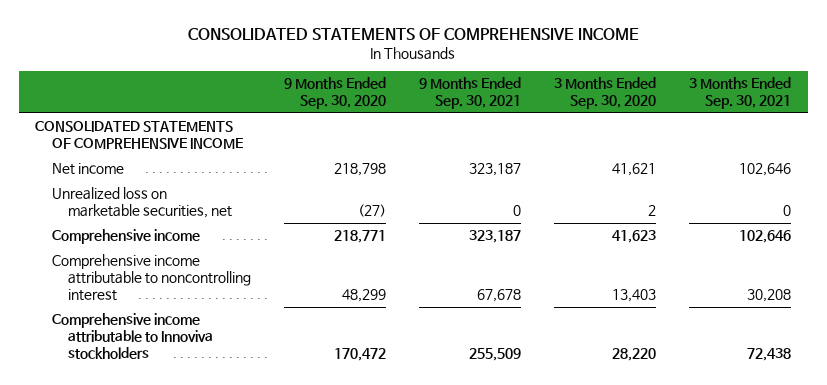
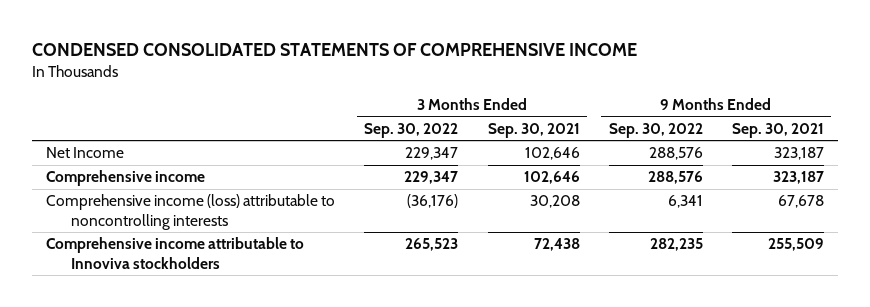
[188,27,640,40] CONSOLIDATED STATEMENTS OF COMPREHENSIVE INCOME -> [31,42,637,56] CONDENSED CONSOLIDATED STATEMENTS OF COMPREHENSIVE INCOME
[284,77,387,110] 9 Months Ended Sep. 30, 2020 -> none
[554,77,657,110] 3 Months Ended Sep. 30, 2020 -> none
none -> [364,122,459,138] Sep. 30, 2022
none -> [608,122,703,138] Sep. 30, 2022
[35,121,243,150] CONSOLIDATED STATEMENTS OF COMPREHENSIVE INCOME -> none
[51,187,233,219] Unrealized loss on marketable securities, net -> none
[51,163,124,176] Net income -> [46,147,125,159] Net Income
[51,254,252,302] Comprehensive income attributable to noncontrolling interest -> [46,194,336,230] Comprehensive income (loss) attributable to noncontrolling interests

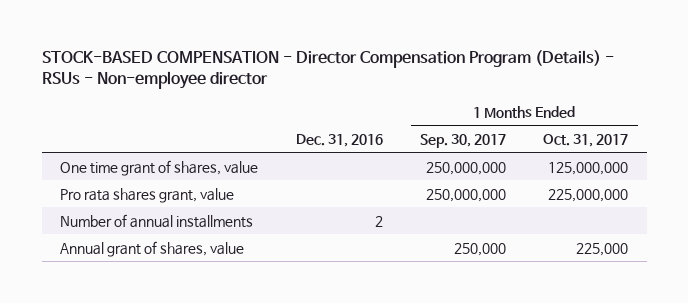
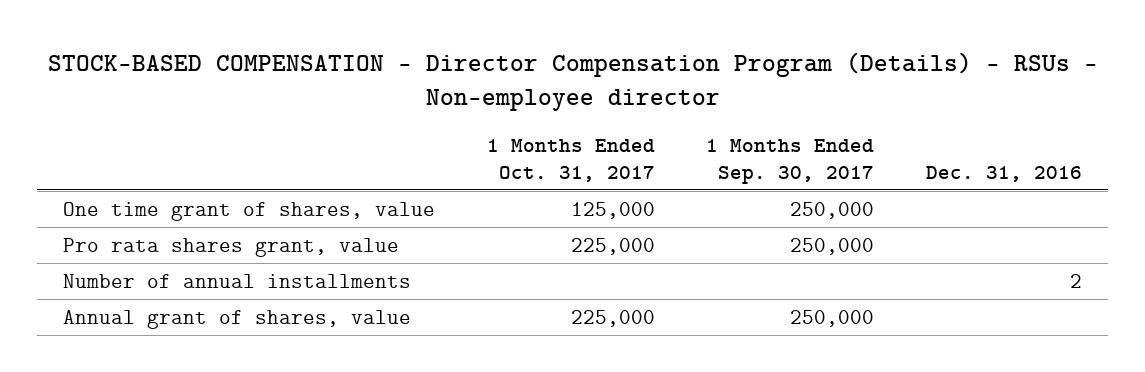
[425,161,506,175] 250,000,000 -> [790,201,875,219] 250,000
[548,161,629,175] 125,000,000 -> [570,201,655,219] 125,000
[425,188,506,202] 250,000,000 -> [790,237,875,255] 250,000
[548,188,629,202] 225,000,000 -> [570,237,655,255] 225,000

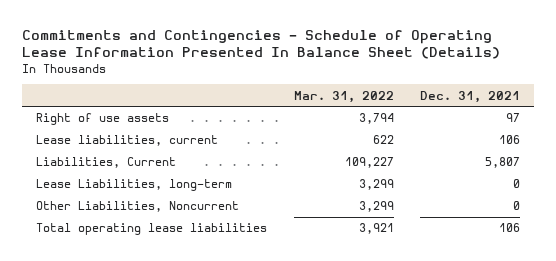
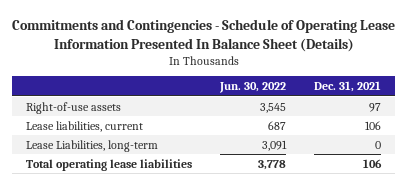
[293,90,394,103] Mar. 31, 2022 -> none
none -> [219,82,287,94] Jun. 30, 2022
[35,113,169,126] Right of use assets -> [25,101,121,114] Right-of-use assets
[35,157,176,169] Liabilities, Current -> none
[35,201,239,213] Other Liabilities, Noncurrent -> none

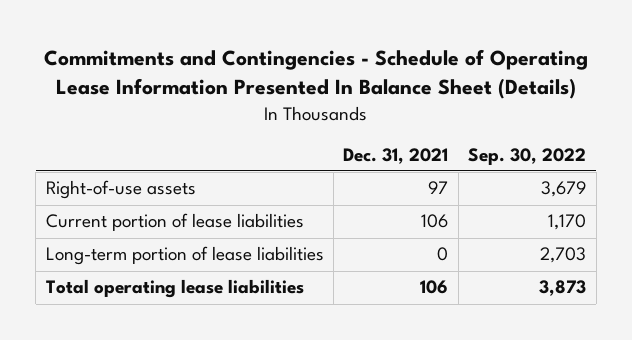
[219,82,287,94] Jun. 30, 2022 -> none
none -> [468,147,587,165] Sep. 30, 2022
[25,120,143,132] Lease liabilities, current -> [45,213,304,232] Current portion of lease liabilities
[25,139,158,152] Lease Liabilities, long-term -> [45,246,324,266] Long-term portion of lease liabilities

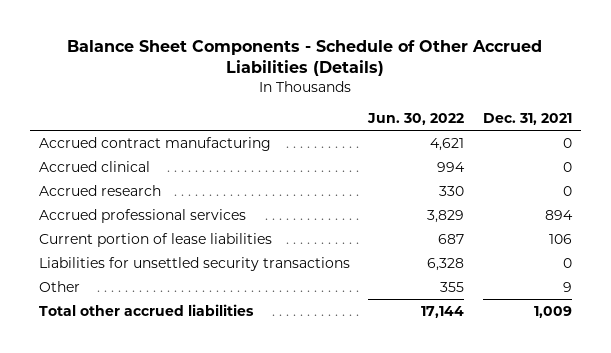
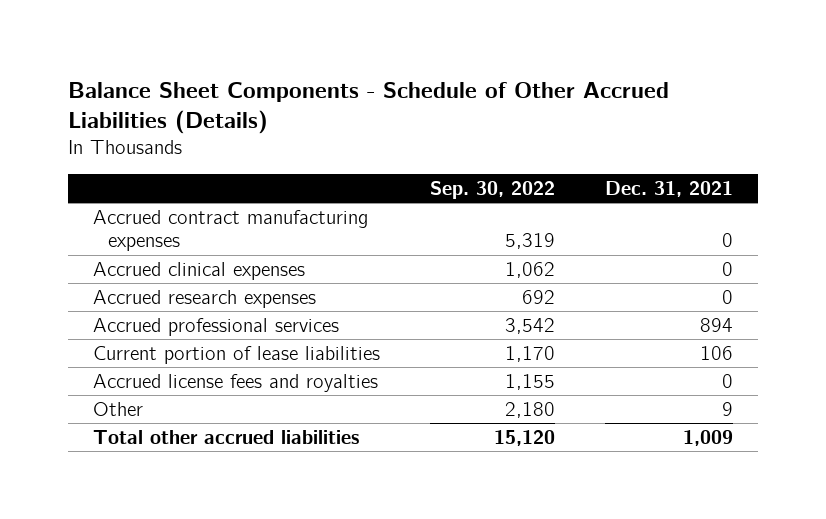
[367,112,465,125] Jun. 30, 2022 -> none
none -> [429,180,555,199] Sep. 30, 2022
[39,136,272,151] Accrued contract manufacturing -> [92,209,368,252] Accrued contract manufacturing expenses
[39,160,151,172] Accrued clinical -> [92,261,305,280] Accrued clinical expenses
[39,184,162,196] Accrued research -> [92,289,316,308] Accrued research expenses
[39,256,351,271] Liabilities for unsettled security transactions -> none
none -> [92,373,378,392] Accrued license fees and royalties

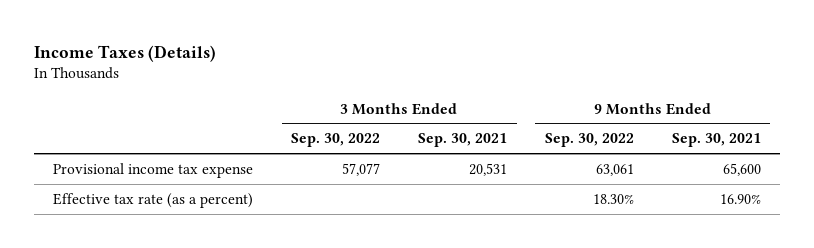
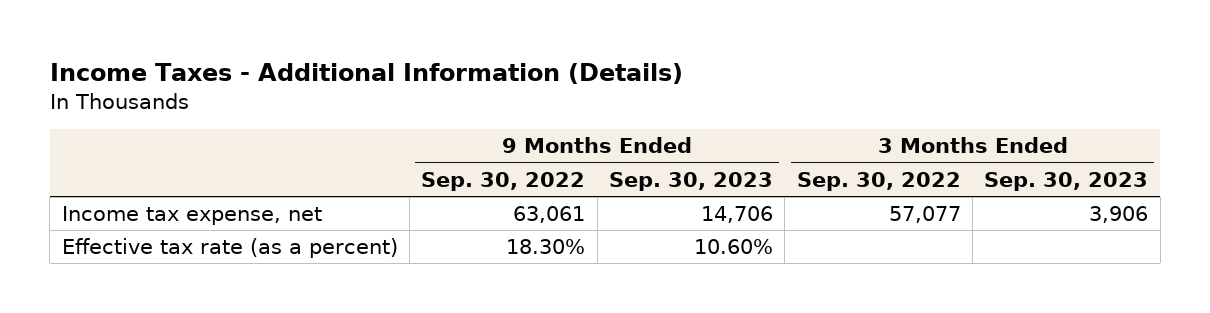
[34,44,217,62] Income Taxes (Details) -> [49,63,683,85] Income Taxes - Additional Information (Details)
[418,133,508,148] Sep. 30, 2021 -> none
[671,133,761,148] Sep. 30, 2021 -> none
none -> [609,171,774,191] Sep. 30, 2023
none -> [984,171,1149,191] Sep. 30, 2023
[53,162,254,178] Provisional income tax expense -> [61,206,322,226] Income tax expense, net

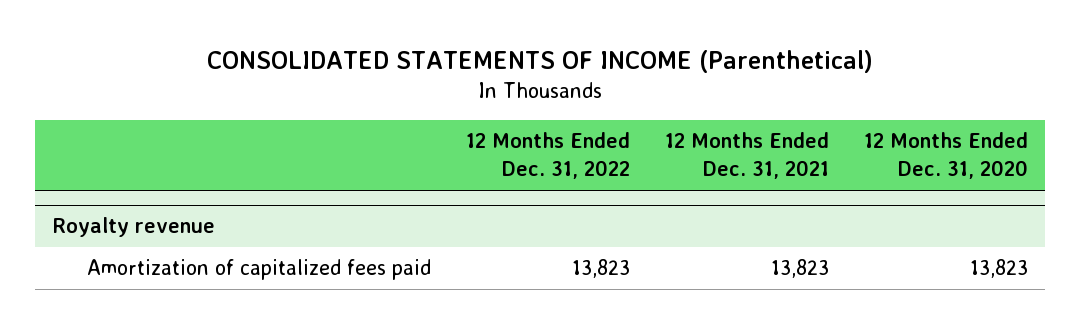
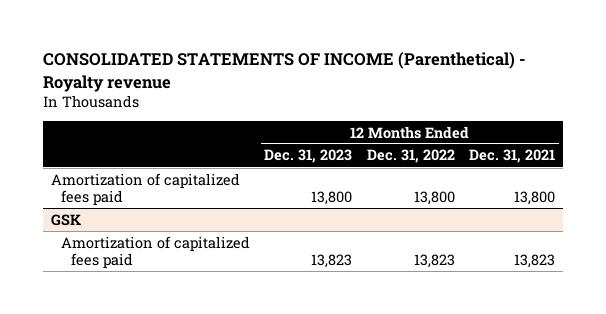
[207,50,874,74] CONSOLIDATED STATEMENTS OF INCOME (Parenthetical) -> [43,52,527,92] CONSOLIDATED STATEMENTS OF INCOME (Parenthetical) - Royalty revenue
[863,132,1028,180] 12 Months Ended Dec. 31, 2020 -> none
none -> [264,149,353,164] Dec. 31, 2023
none -> [50,172,240,205] Amortization of capitalized fees paid
[52,217,215,238] Royalty revenue -> [50,213,81,226] GSK

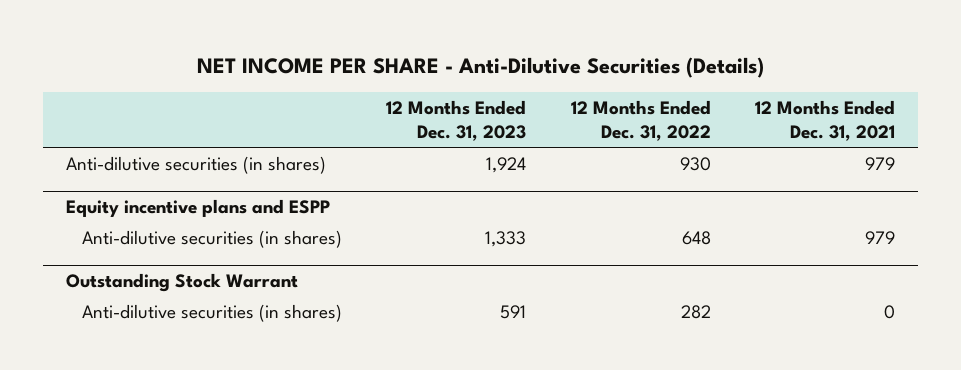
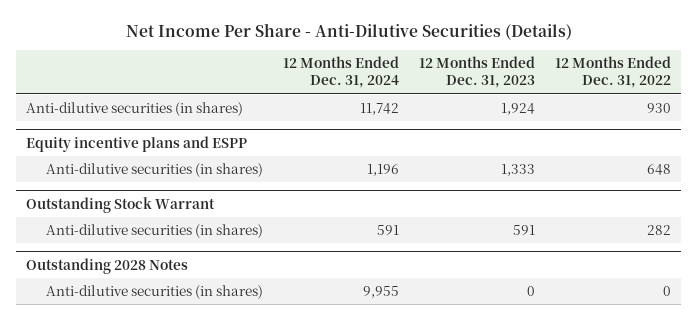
[196,57,764,79] NET INCOME PER SHARE - Anti-Dilutive Securities (Details) -> [125,22,572,40] Net Income Per Share - Anti-Dilutive Securities (Details)
[755,99,896,142] 12 Months Ended Dec. 31, 2021 -> none
none -> [283,56,400,89] 12 Months Ended Dec. 31, 2024
none -> [26,257,189,274] Outstanding 2028 Notes
none -> [45,285,263,300] Anti-dilutive securities (in shares)

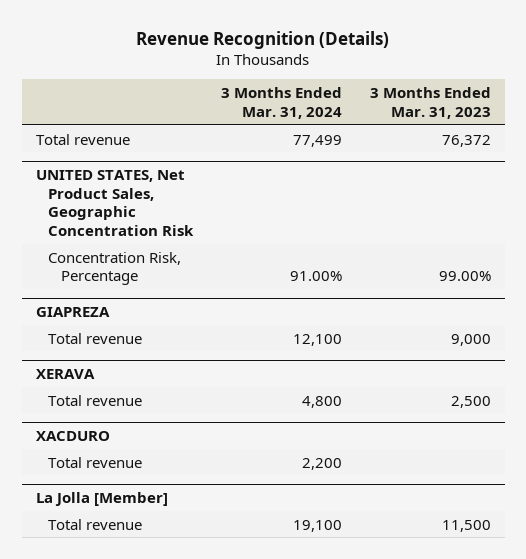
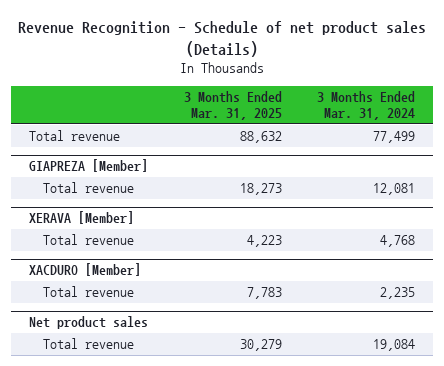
[136,30,390,49] Revenue Recognition (Details) -> [18,21,427,57] Revenue Recognition - Schedule of net product sales (Details)
[369,86,491,119] 3 Months Ended Mar. 31, 2023 -> none
none -> [183,90,282,121] 3 Months Ended Mar. 31, 2025
[35,169,195,237] UNITED STATES, Net Product Sales, Geographic Concentration Risk -> none
[48,251,182,286] Concentration Risk, Percentage -> none
[35,491,168,506] La Jolla [Member] -> none
[35,306,110,317] GIAPREZA -> [29,159,149,173] GIAPREZA [Member]
[293,333,343,346] 12,100 -> [373,183,416,196] 12,081
[35,368,95,379] XERAVA -> [29,211,135,225] XERAVA [Member]
[302,395,343,408] 4,800 -> [380,235,416,248] 4,768
[35,430,110,441] XACDURO -> [29,263,142,277] XACDURO [Member]
[302,457,343,470] 2,200 -> [380,287,416,300] 2,235
none -> [29,316,149,330] Net product sales
[293,519,343,532] 19,100 -> [373,339,416,352] 19,084

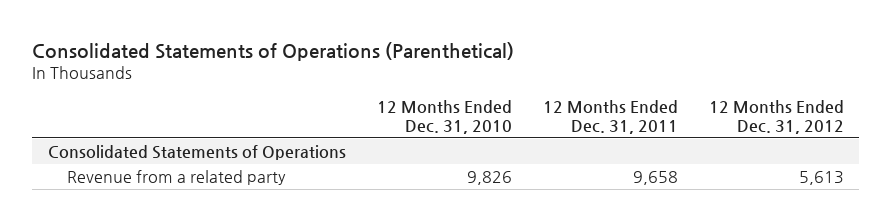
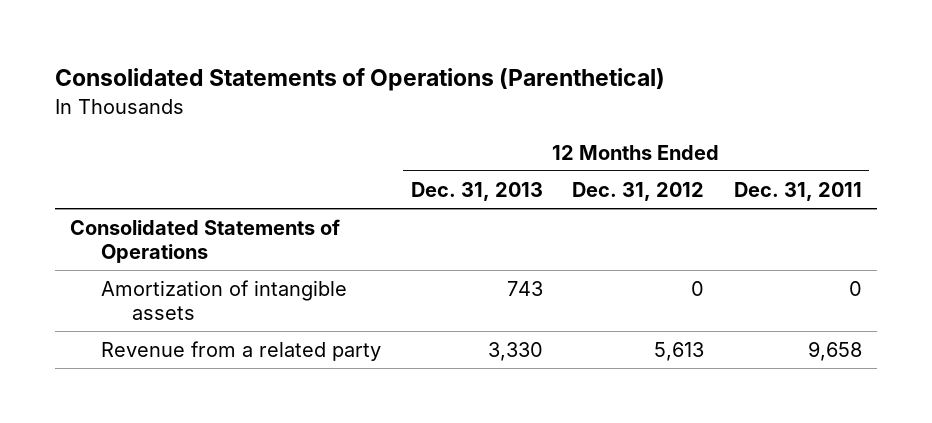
[376,100,512,134] 12 Months Ended Dec. 31, 2010 -> none
none -> [410,181,543,201] Dec. 31, 2013
none -> [100,279,347,321] Amortization of intangible assets

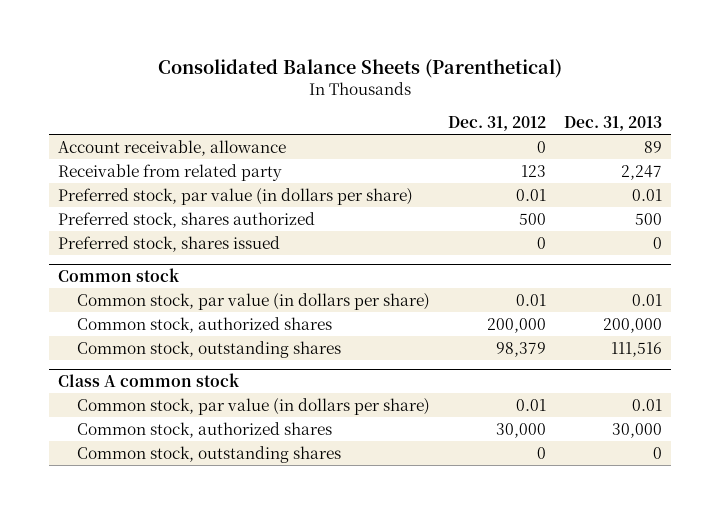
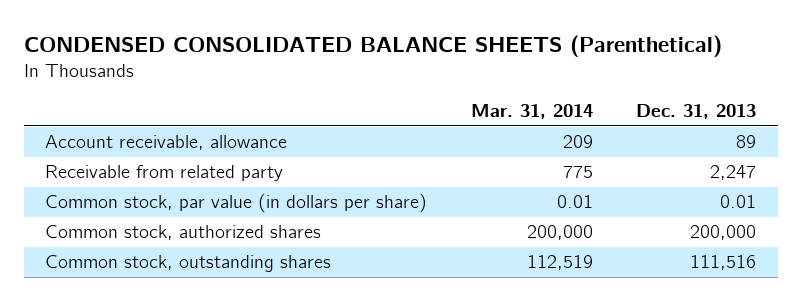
[158,58,563,78] Consolidated Balance Sheets (Parenthetical) -> [23,35,722,58] CONDENSED CONSOLIDATED BALANCE SHEETS (Parenthetical)
[447,116,546,132] Dec. 31, 2012 -> none
none -> [470,104,593,120] Mar. 31, 2014
[58,187,414,205] Preferred stock, par value (in dollars per share) -> none
[58,211,316,228] Preferred stock, shares authorized -> none
[58,235,281,252] Preferred stock, shares issued -> none
[58,268,181,283] Common stock -> none
[58,373,241,388] Class A common stock -> none
[76,397,430,415] Common stock, par value (in dollars per share) -> none
[76,421,332,438] Common stock, authorized shares -> none
[76,445,341,463] Common stock, outstanding shares -> none

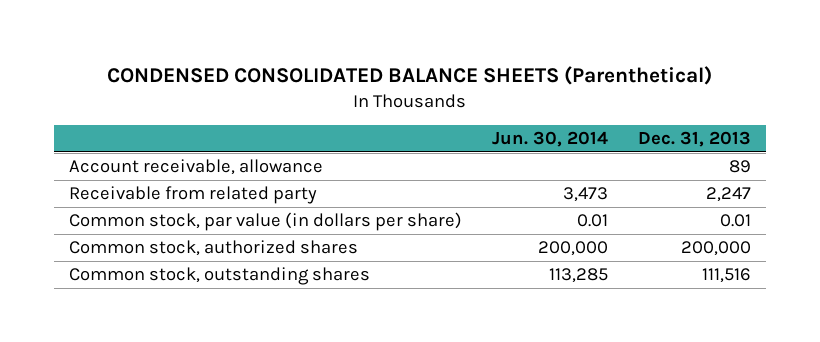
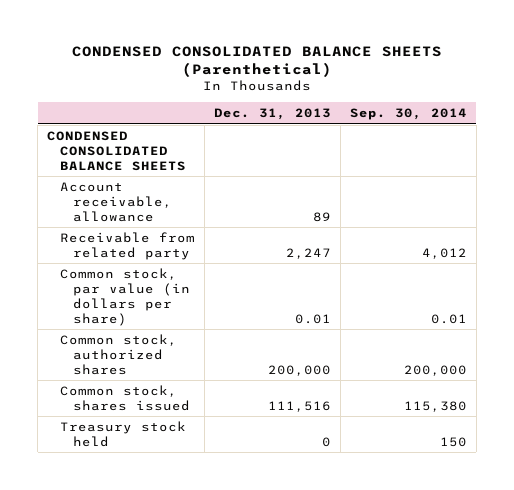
[491,131,608,148] Jun. 30, 2014 -> none
none -> [349,108,467,121] Sep. 30, 2014
none -> [47,130,186,171] CONDENSED CONSOLIDATED BALANCE SHEETS
[68,267,370,286] Common stock, outstanding shares -> [59,384,190,411] Common stock, shares issued
none -> [59,420,186,447] Treasury stock held

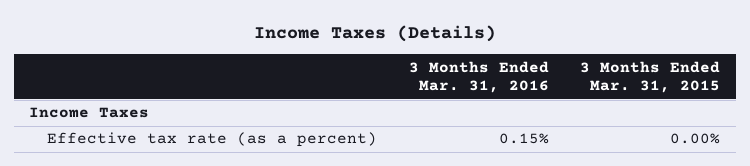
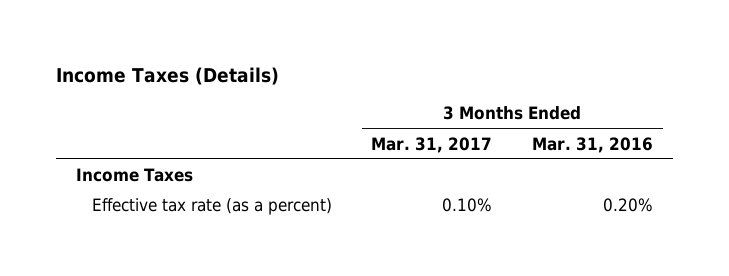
[580,60,721,94] 3 Months Ended Mar. 31, 2015 -> none
none -> [371,136,493,153] Mar. 31, 2017
[498,133,549,145] 0.15% -> [602,198,653,213] 0.20%

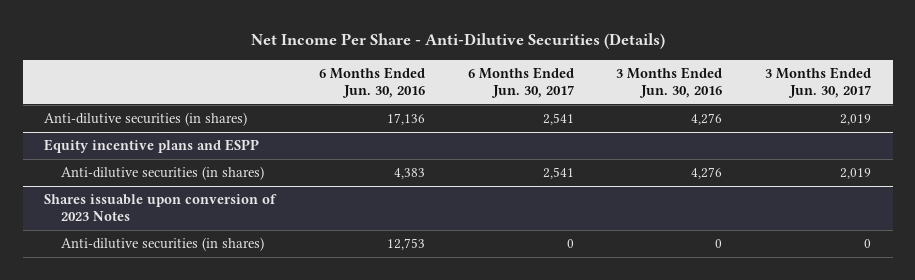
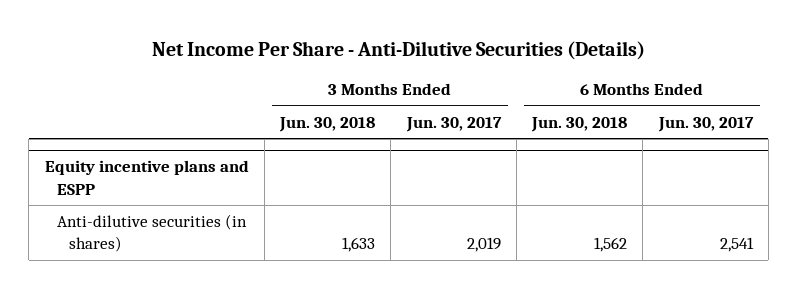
[318,66,425,99] 6 Months Ended Jun. 30, 2016 -> none
[616,66,723,99] 3 Months Ended Jun. 30, 2016 -> none
none -> [279,116,376,132] Jun. 30, 2018
none -> [531,116,628,132] Jun. 30, 2018
[44,112,248,127] Anti-dilutive securities (in shares) -> none
[44,194,278,222] Shares issuable upon conversion of 2023 Notes -> none
[61,237,265,252] Anti-dilutive securities (in shares) -> none

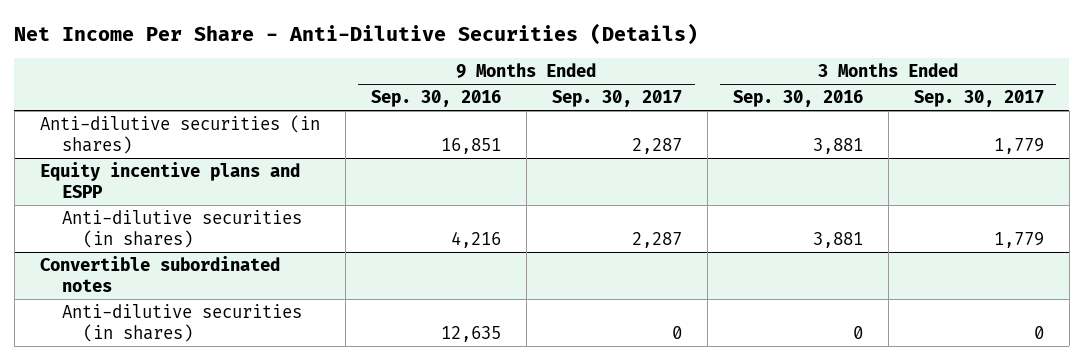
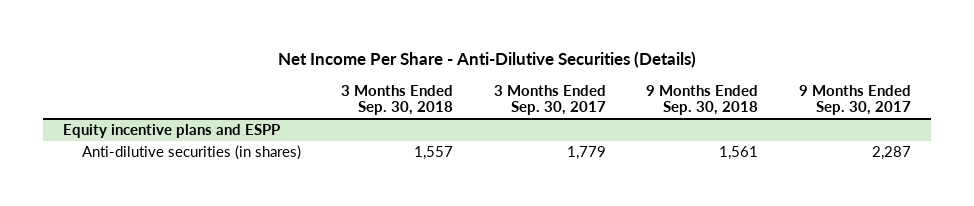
[370,89,501,107] Sep. 30, 2016 -> none
[732,89,863,107] Sep. 30, 2016 -> none
none -> [341,84,454,116] 3 Months Ended Sep. 30, 2018
none -> [646,84,759,116] 9 Months Ended Sep. 30, 2018
[39,114,320,154] Anti-dilutive securities (in shares) -> none
[39,255,280,292] Convertible subordinated notes -> none
[61,303,302,342] Anti-dilutive securities (in shares) -> none

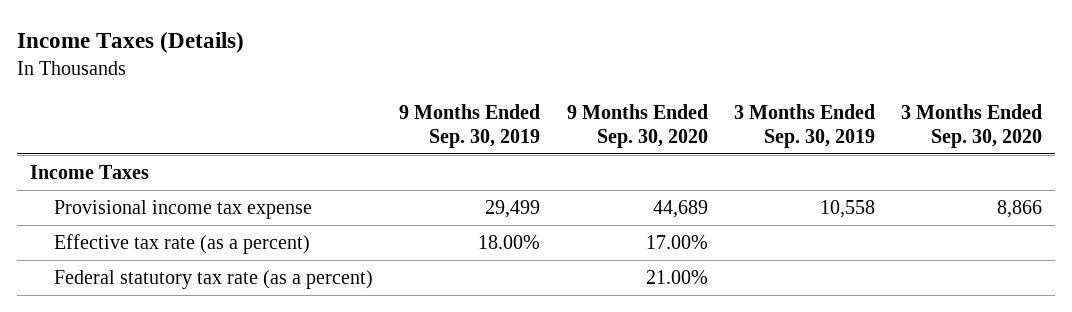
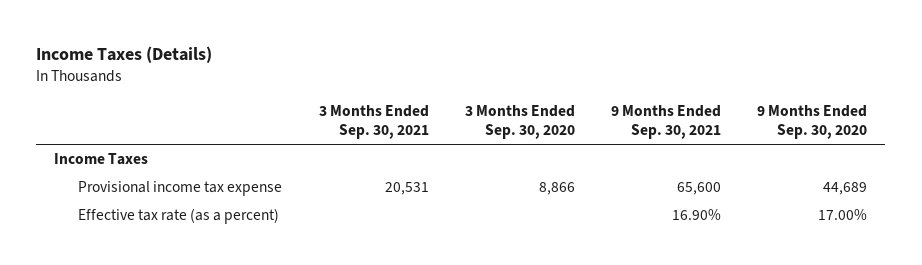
[399,104,541,148] 9 Months Ended Sep. 30, 2019 -> none
[733,104,875,148] 3 Months Ended Sep. 30, 2019 -> none
none -> [318,105,429,140] 3 Months Ended Sep. 30, 2021
none -> [611,105,722,140] 9 Months Ended Sep. 30, 2021
[53,270,373,290] Federal statutory tax rate (as a percent) -> none

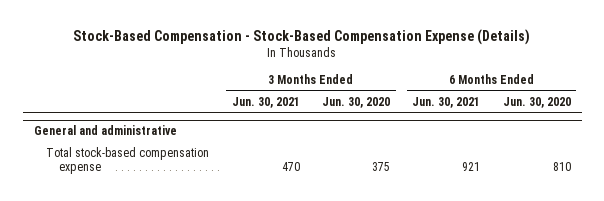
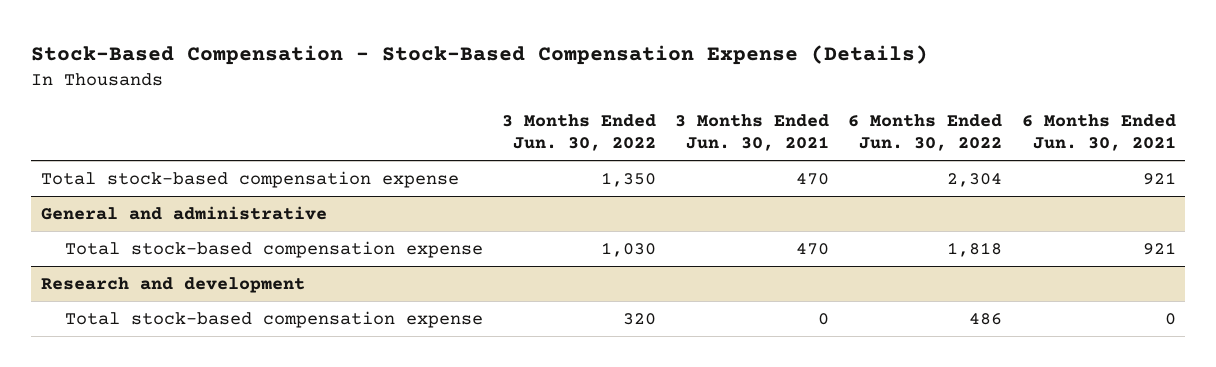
[322,96,391,108] Jun. 30, 2020 -> none
[502,96,571,108] Jun. 30, 2020 -> none
none -> [501,114,656,152] 3 Months Ended Jun. 30, 2022
none -> [848,114,1003,152] 6 Months Ended Jun. 30, 2022
none -> [40,170,459,188] Total stock-based compensation expense
none -> [40,276,305,293] Research and development
none -> [64,310,483,328] Total stock-based compensation expense

